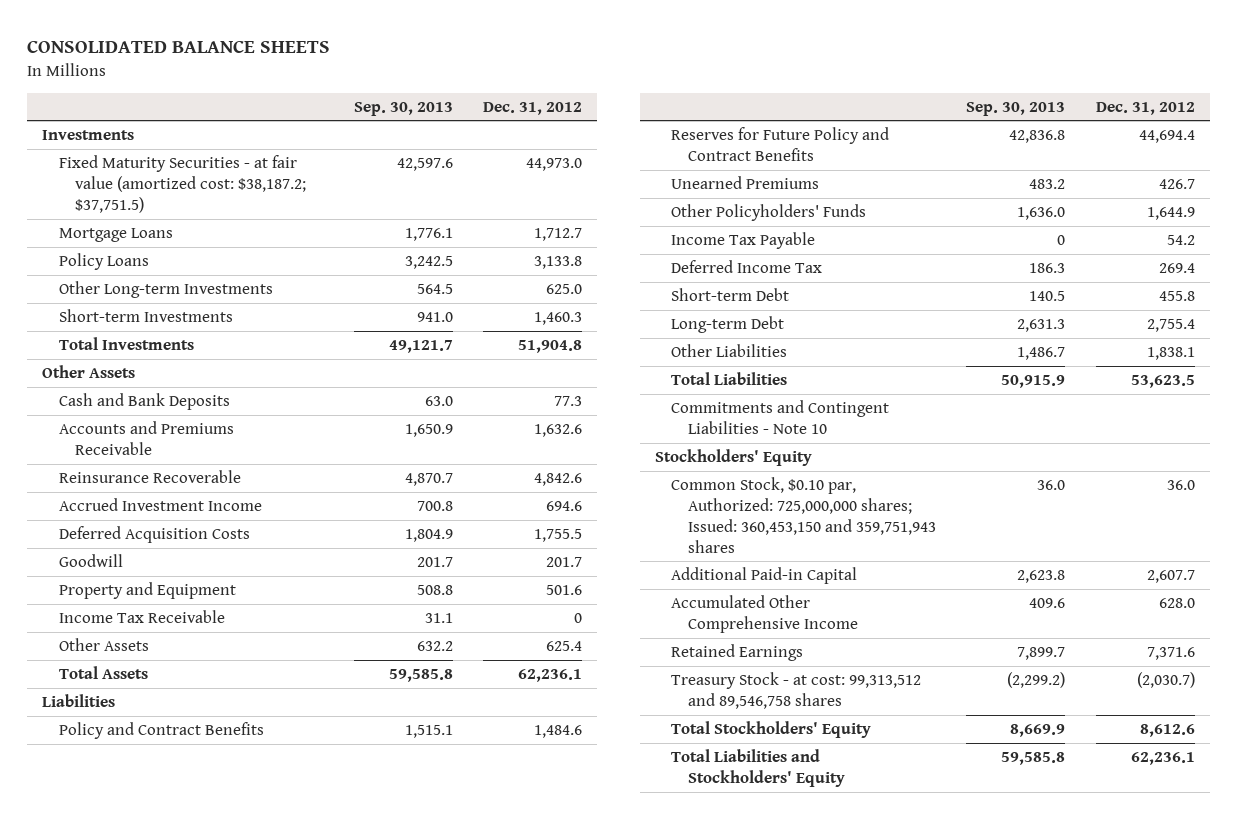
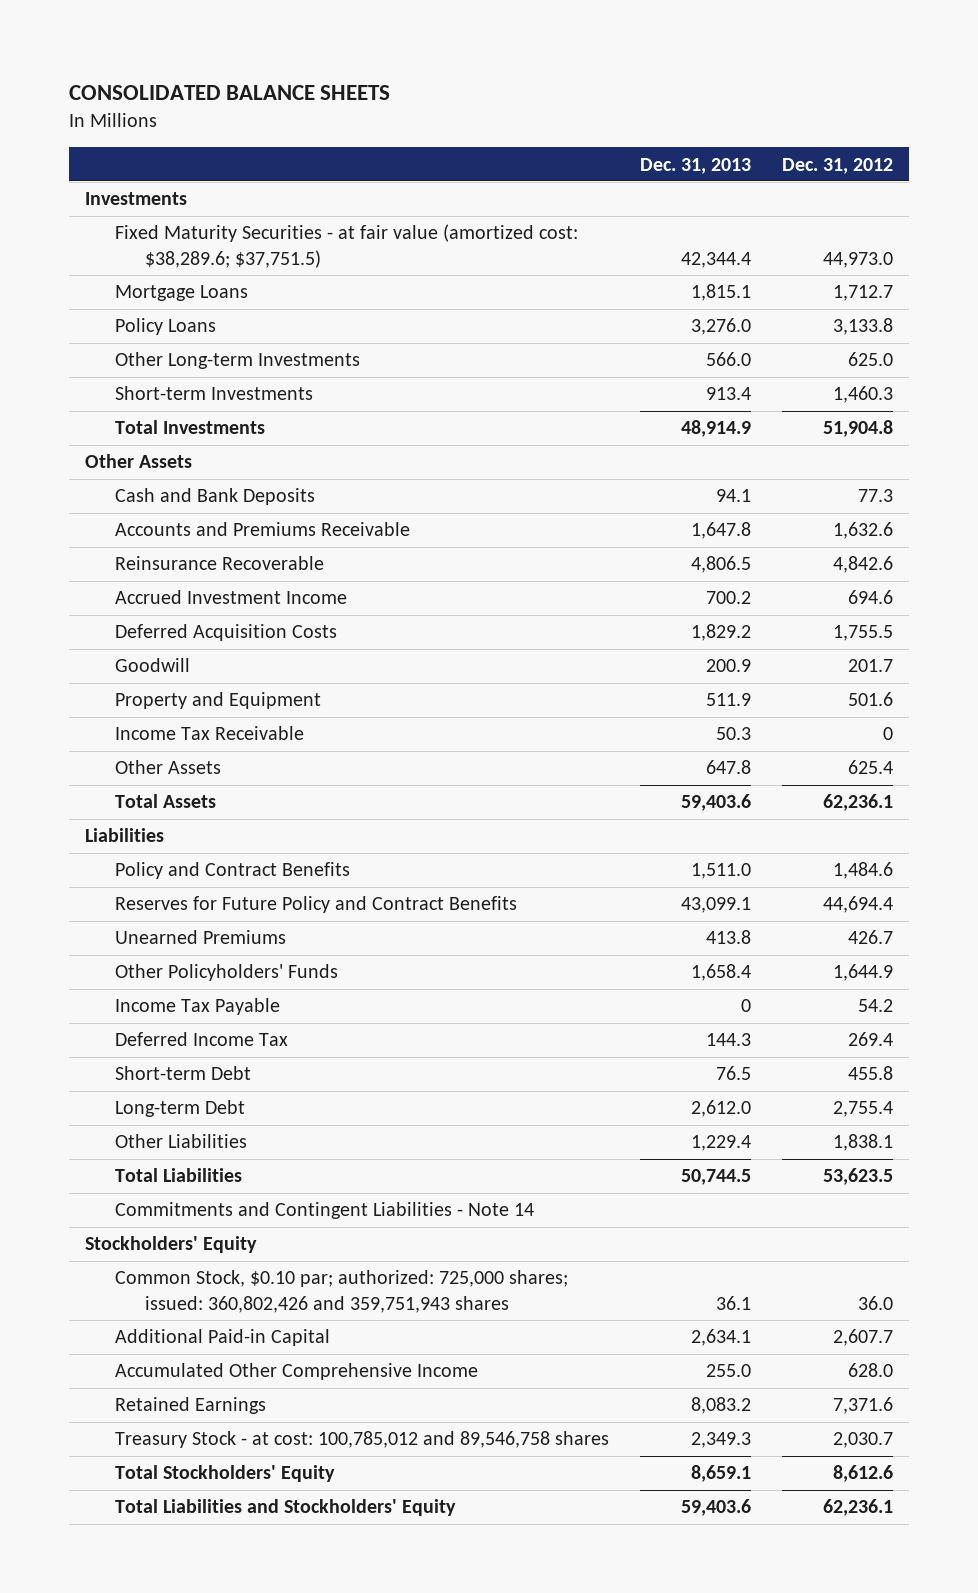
[353,101,453,116] Sep. 30, 2013 -> none
none -> [640,157,752,174] Dec. 31, 2013
[58,155,307,213] Fixed Maturity Securities - at fair value (amortized cost: $38,187.2; $37,751.5) -> [114,224,578,268] Fixed Maturity Securities - at fair value (amortized cost: $38,289.6; $37,751.5)
[671,400,890,435] Commitments and Contingent Liabilities - Note 10 -> [114,1202,534,1220] Commitments and Contingent Liabilities - Note 14
[671,477,936,553] Common Stock, $0.10 par, Authorized: 725,000,000 shares; Issued: 360,453,150 and 359,751,943 shares -> [114,1270,568,1313] Common Stock, $0.10 par; authorized: 725,000 shares; issued: 360,802,426 and 359,751,943 shares
[671,672,922,710] Treasury Stock - at cost: 99,313,512 and 89,546,758 shares -> [114,1431,609,1449] Treasury Stock - at cost: 100,785,012 and 89,546,758 shares
[1136,672,1195,689] (2,030.7) -> [833,1432,894,1449] 2,030.7

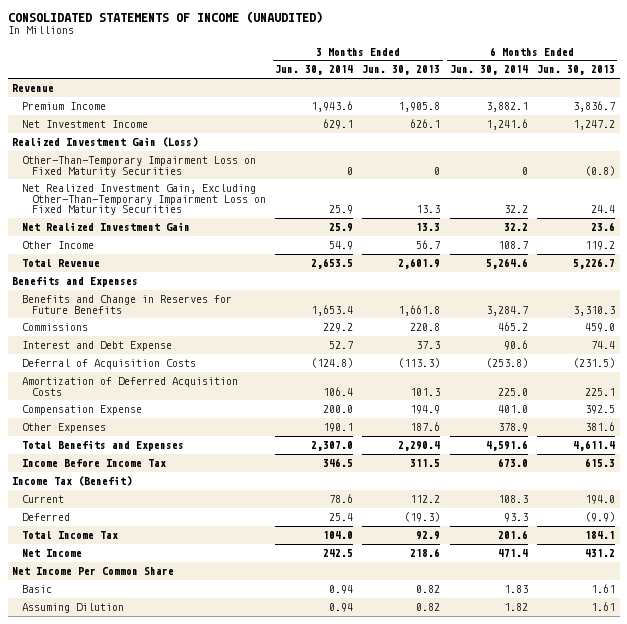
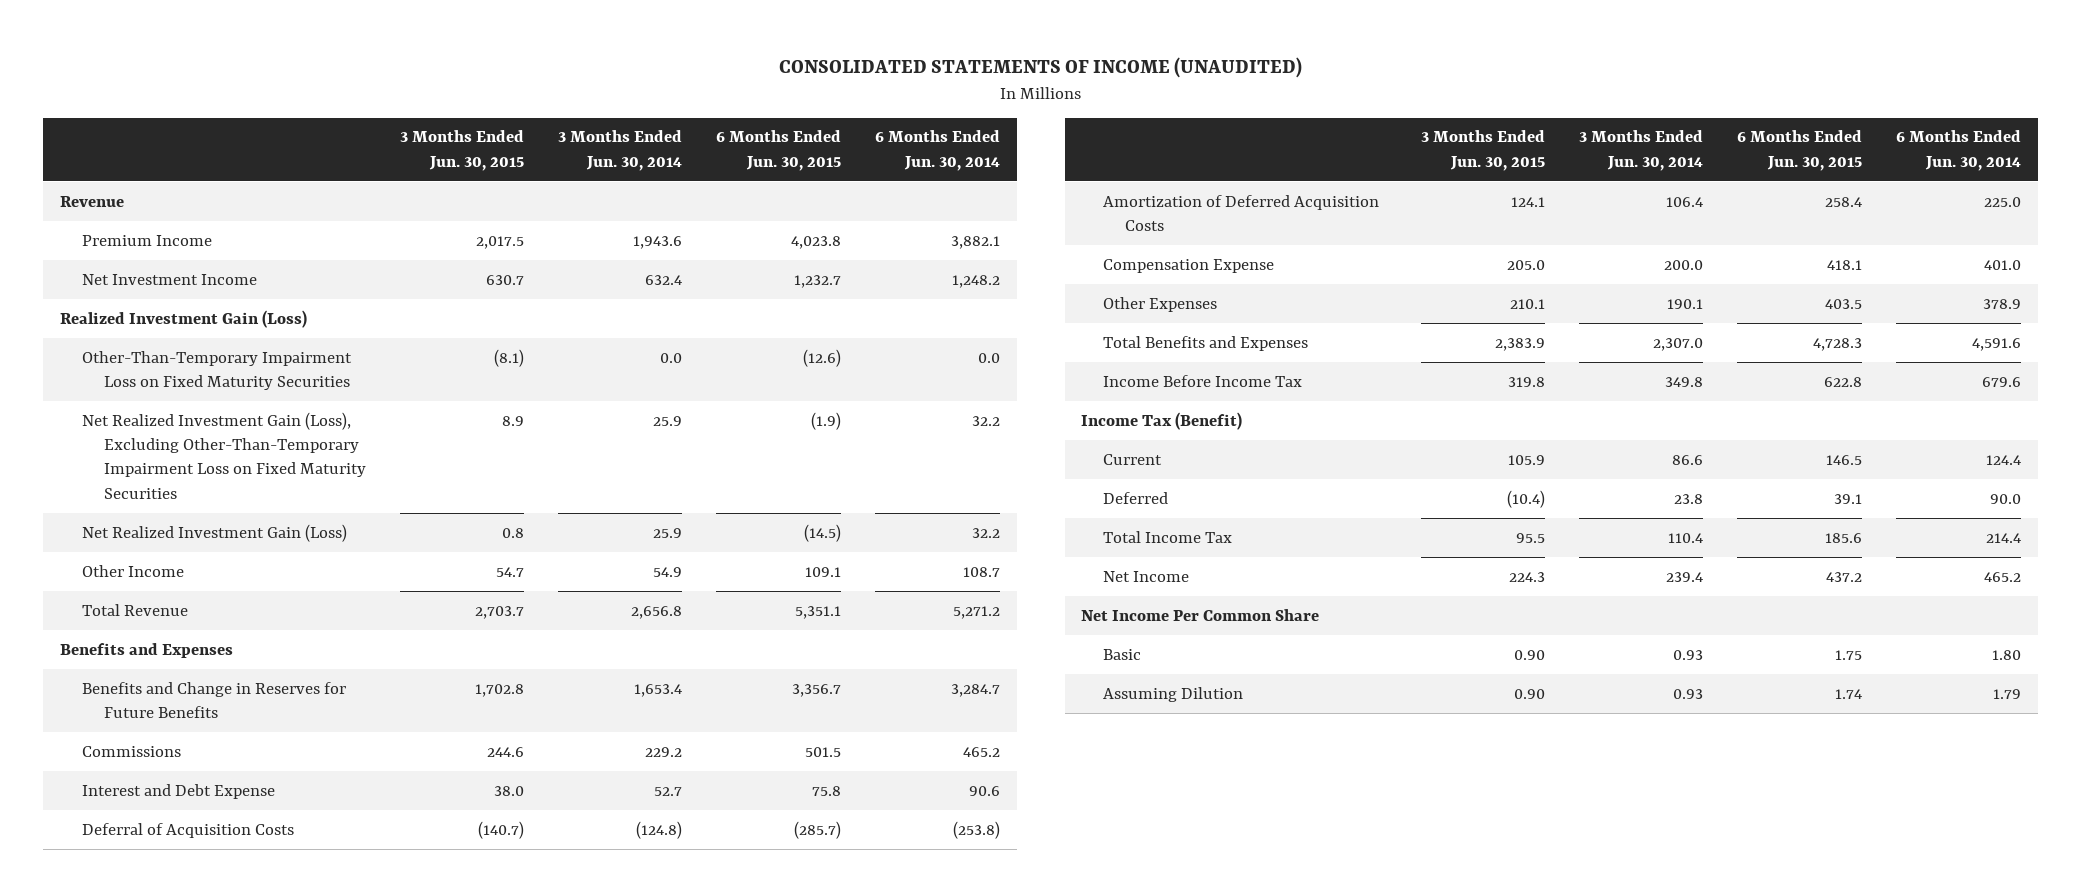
[362,65,441,76] Jun. 30, 2013 -> none
[537,65,616,76] Jun. 30, 2013 -> none
none -> [400,130,525,171] 3 Months Ended Jun. 30, 2015
none -> [715,130,841,171] 6 Months Ended Jun. 30, 2015
[323,118,354,129] 629.1 -> [644,274,682,285] 632.4
[485,118,528,130] 1,241.6 -> [951,274,1000,288] 1,248.2
[347,166,354,175] 0 -> [659,352,682,363] 0.0
[521,166,528,175] 0 -> [977,352,1000,363] 0.0
[21,183,266,216] Net Realized Investment Gain, Excluding Other-Than-Temporary Impairment Loss on Fixed Maturity Securities -> [82,411,367,499] Net Realized Investment Gain (Loss), Excluding Other-Than-Temporary Impairment Loss on Fixed Maturity Securities
[21,221,190,231] Net Realized Investment Gain -> [82,523,348,542] Net Realized Investment Gain (Loss)
[311,257,354,269] 2,653.5 -> [630,605,682,619] 2,656.8
[485,257,528,269] 5,264.6 -> [952,605,1000,619] 5,271.2
[323,457,354,467] 346.5 -> [1665,376,1704,387] 349.8
[497,457,528,467] 673.0 -> [1982,376,2022,387] 679.6
[329,493,354,503] 78.6 -> [1672,454,1704,465] 86.6
[497,494,528,503] 108.3 -> [1986,454,2022,465] 124.4
[329,512,354,521] 25.4 -> [1674,493,1704,504] 23.8
[503,512,528,522] 93.3 -> [1990,493,2022,504] 90.0
[323,530,354,539] 104.0 -> [1668,532,1704,543] 110.4
[497,529,528,539] 201.6 -> [1986,532,2022,543] 214.4
[323,548,354,557] 242.5 -> [1666,571,1704,582] 239.4
[497,548,528,557] 471.4 -> [1984,571,2022,582] 465.2
[329,584,354,594] 0.94 -> [1673,649,1704,660] 0.93
[503,584,528,593] 1.83 -> [1992,649,2022,660] 1.80
[329,602,354,612] 0.94 -> [1673,688,1704,699] 0.93
[503,602,528,611] 1.82 -> [1993,688,2022,699] 1.79

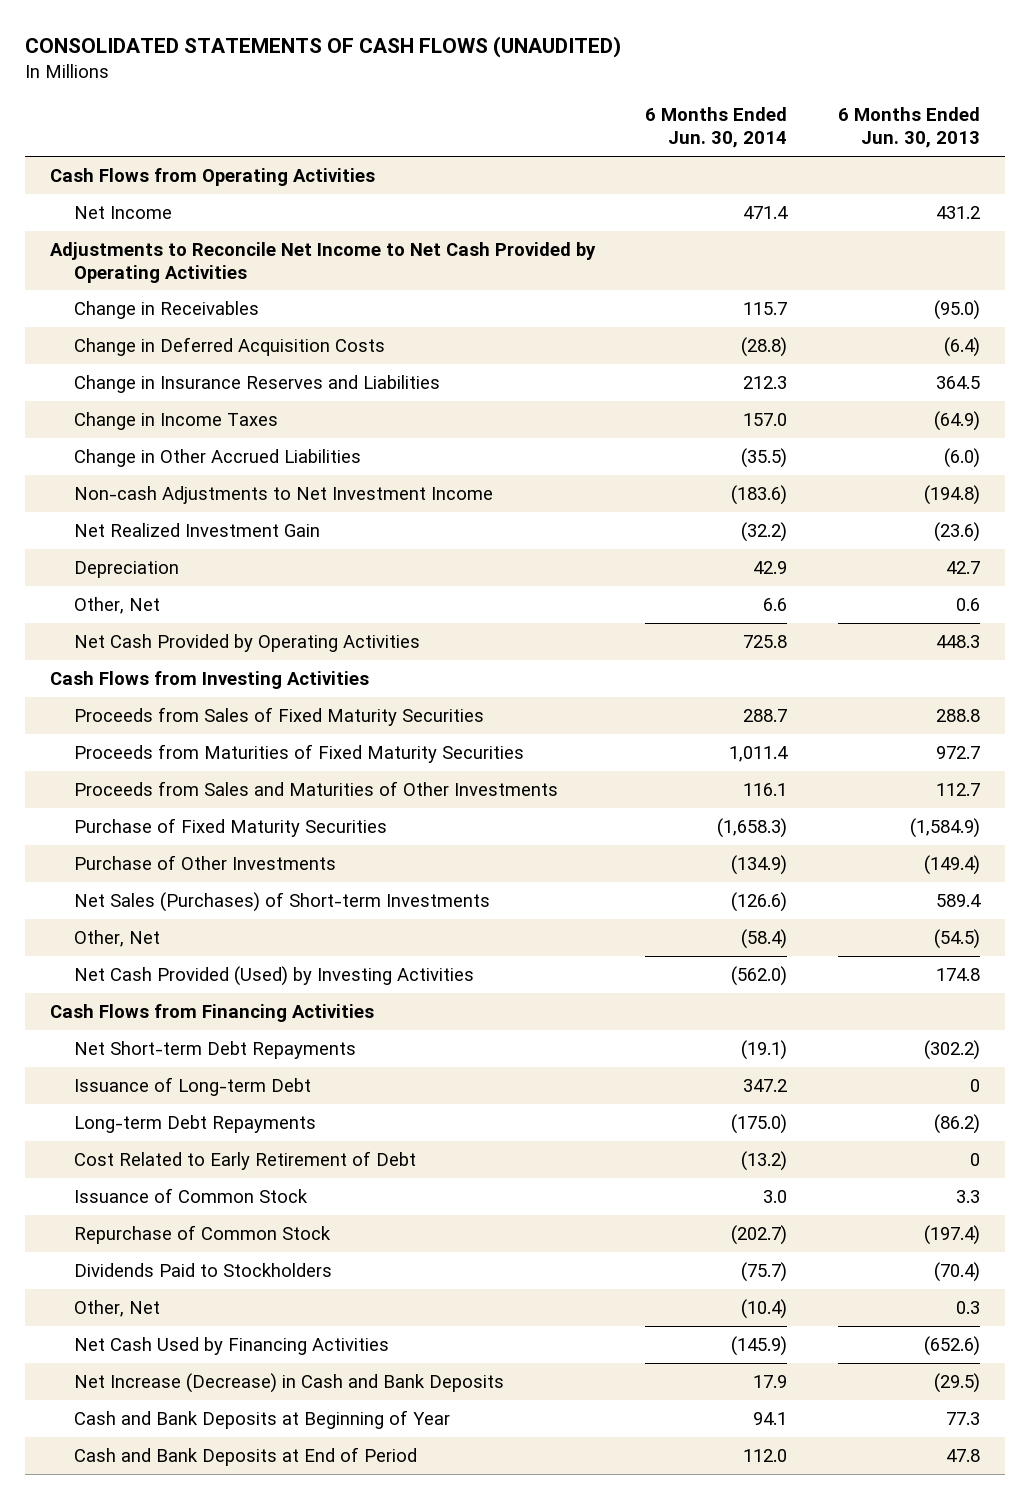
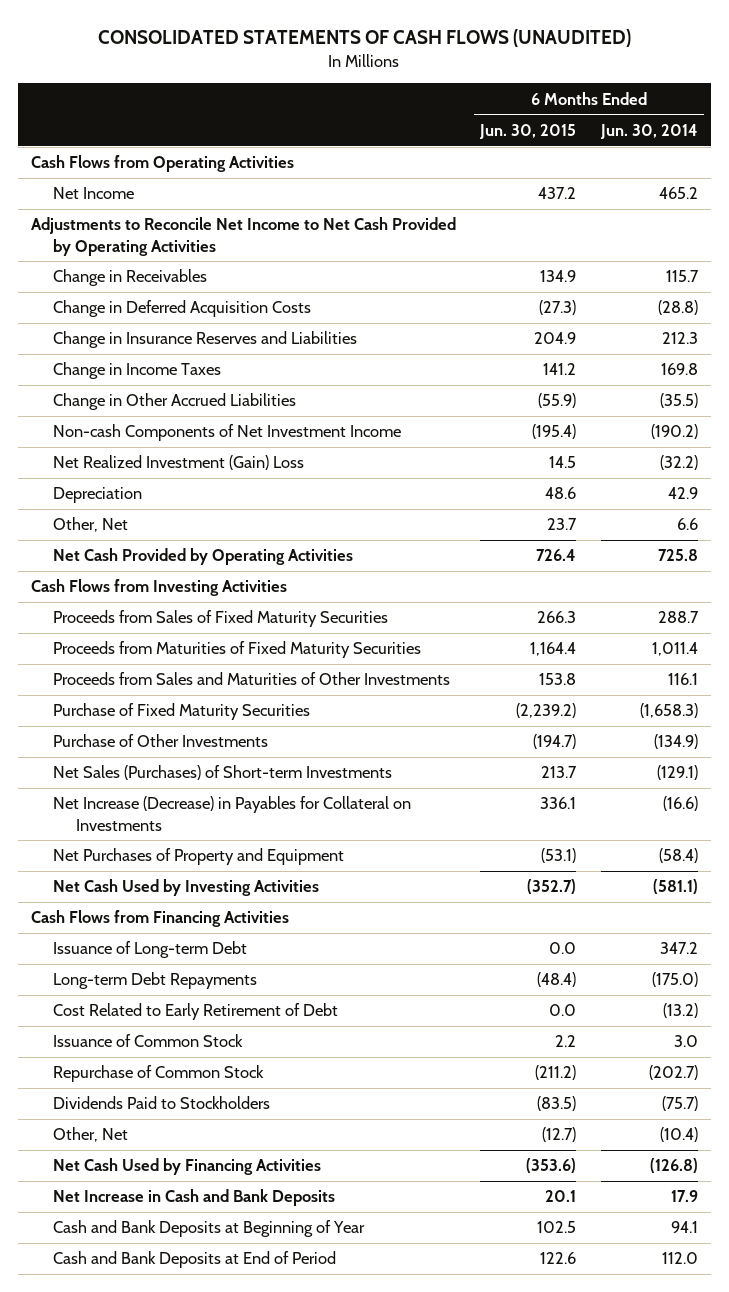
[837,107,980,149] 6 Months Ended Jun. 30, 2013 -> none
none -> [479,123,577,139] Jun. 30, 2015
[743,205,789,219] 471.4 -> [659,187,699,200] 465.2
[743,412,788,426] 157.0 -> [661,363,699,376] 169.8
[73,485,493,504] Non-cash Adjustments to Net Investment Income -> [53,424,402,442] Non-cash Components of Net Investment Income
[731,484,788,505] (183.6) -> [651,424,699,440] (190.2)
[73,522,320,537] Net Realized Investment Gain -> [53,455,305,471] Net Realized Investment (Gain) Loss
[731,891,788,912] (126.6) -> [657,765,699,781] (129.1)
none -> [53,796,412,831] Net Increase (Decrease) in Payables for Collateral on Investments
[73,929,160,947] Other, Net -> [53,848,345,866] Net Purchases of Property and Equipment
[73,965,474,986] Net Cash Provided (Used) by Investing Activities -> [53,879,320,897] Net Cash Used by Investing Activities
[731,965,788,986] (562.0) -> [653,879,699,895] (581.1)
[73,1040,356,1059] Net Short-term Debt Repayments -> none
[731,1335,788,1356] (145.9) -> [650,1158,699,1174] (126.8)
[73,1372,504,1393] Net Increase (Decrease) in Cash and Bank Deposits -> [53,1189,336,1207] Net Increase in Cash and Bank Deposits

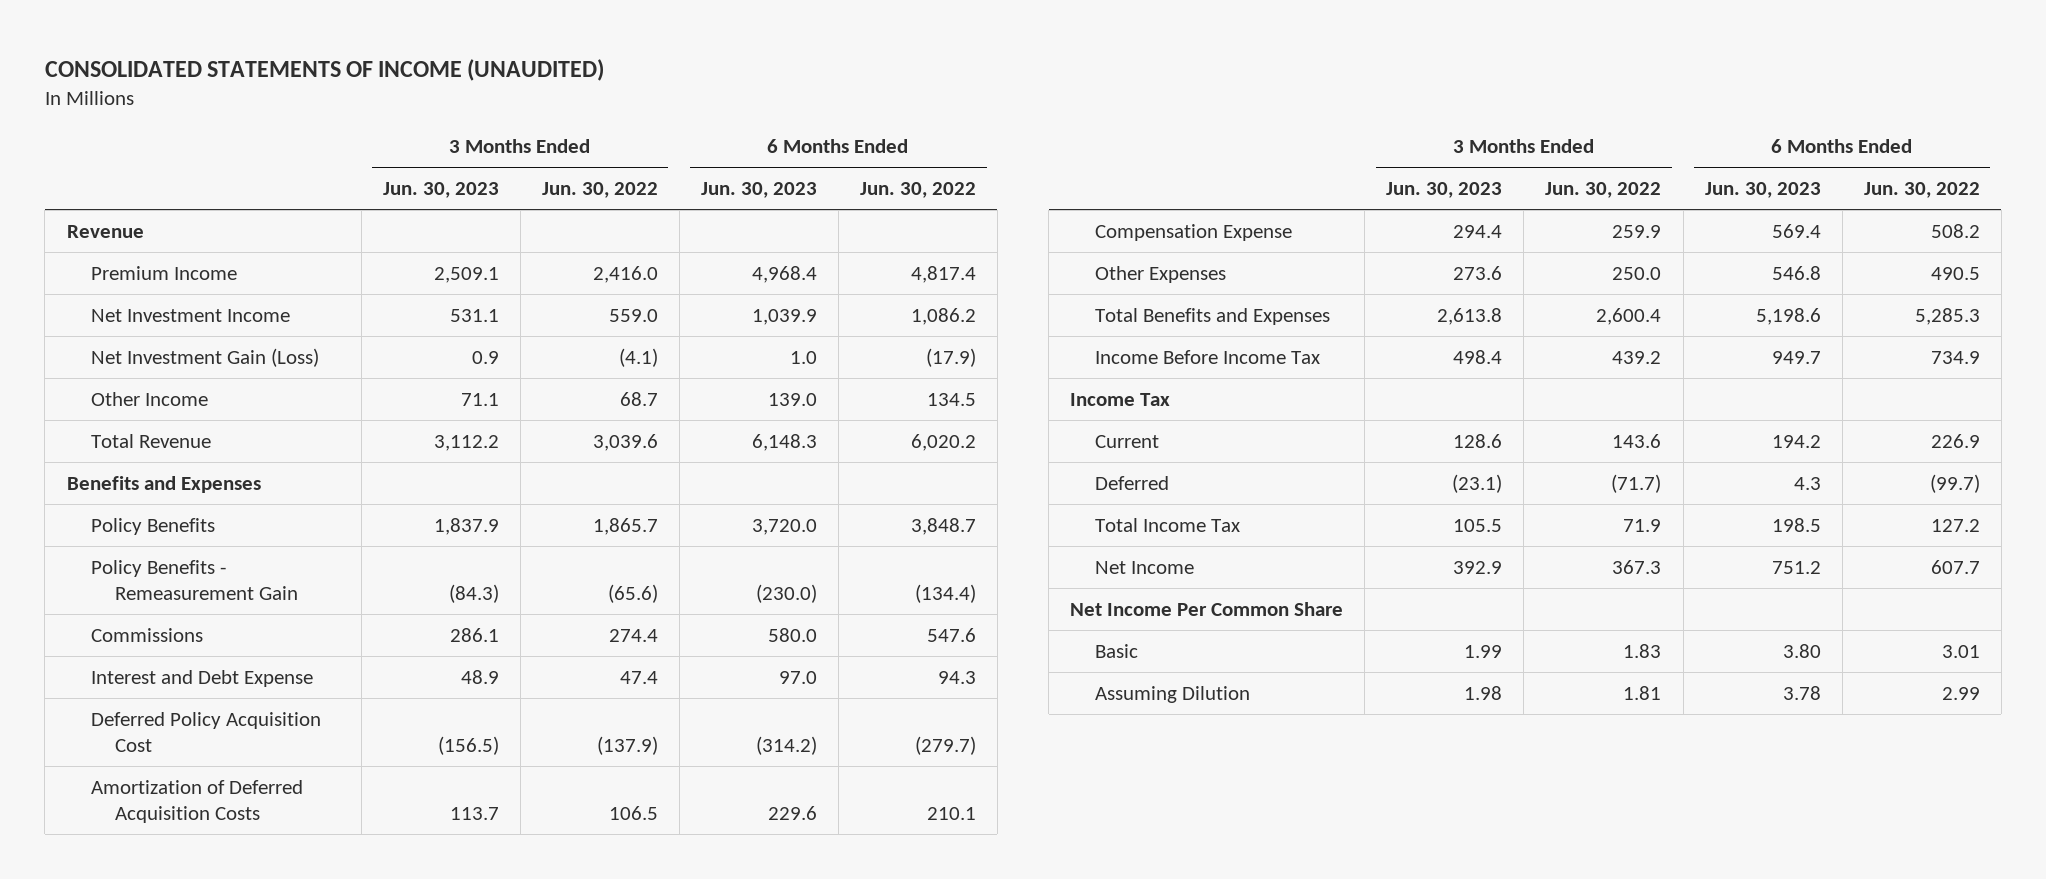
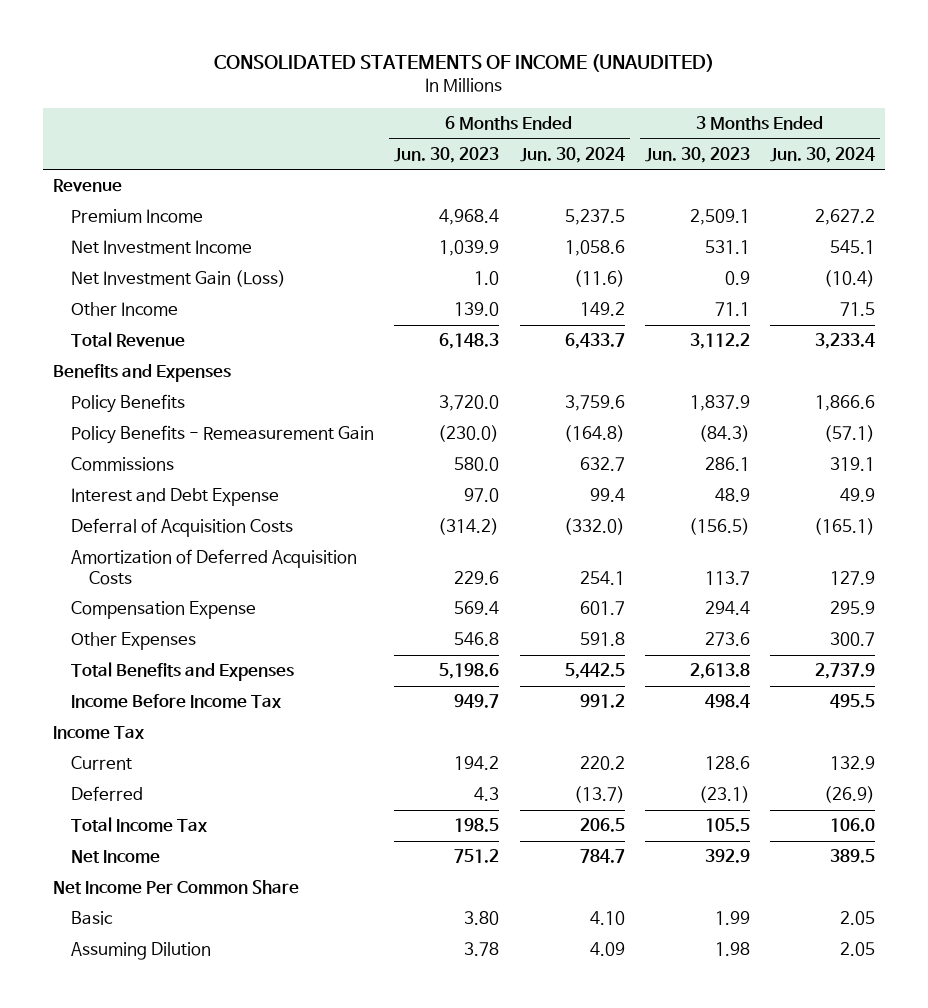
[541,181,658,198] Jun. 30, 2022 -> none
[859,181,976,198] Jun. 30, 2022 -> none
none -> [519,146,625,163] Jun. 30, 2024
none -> [769,146,875,163] Jun. 30, 2024
[90,711,321,752] Deferred Policy Acquisition Cost -> [71,518,294,538] Deferral of Acquisition Costs

